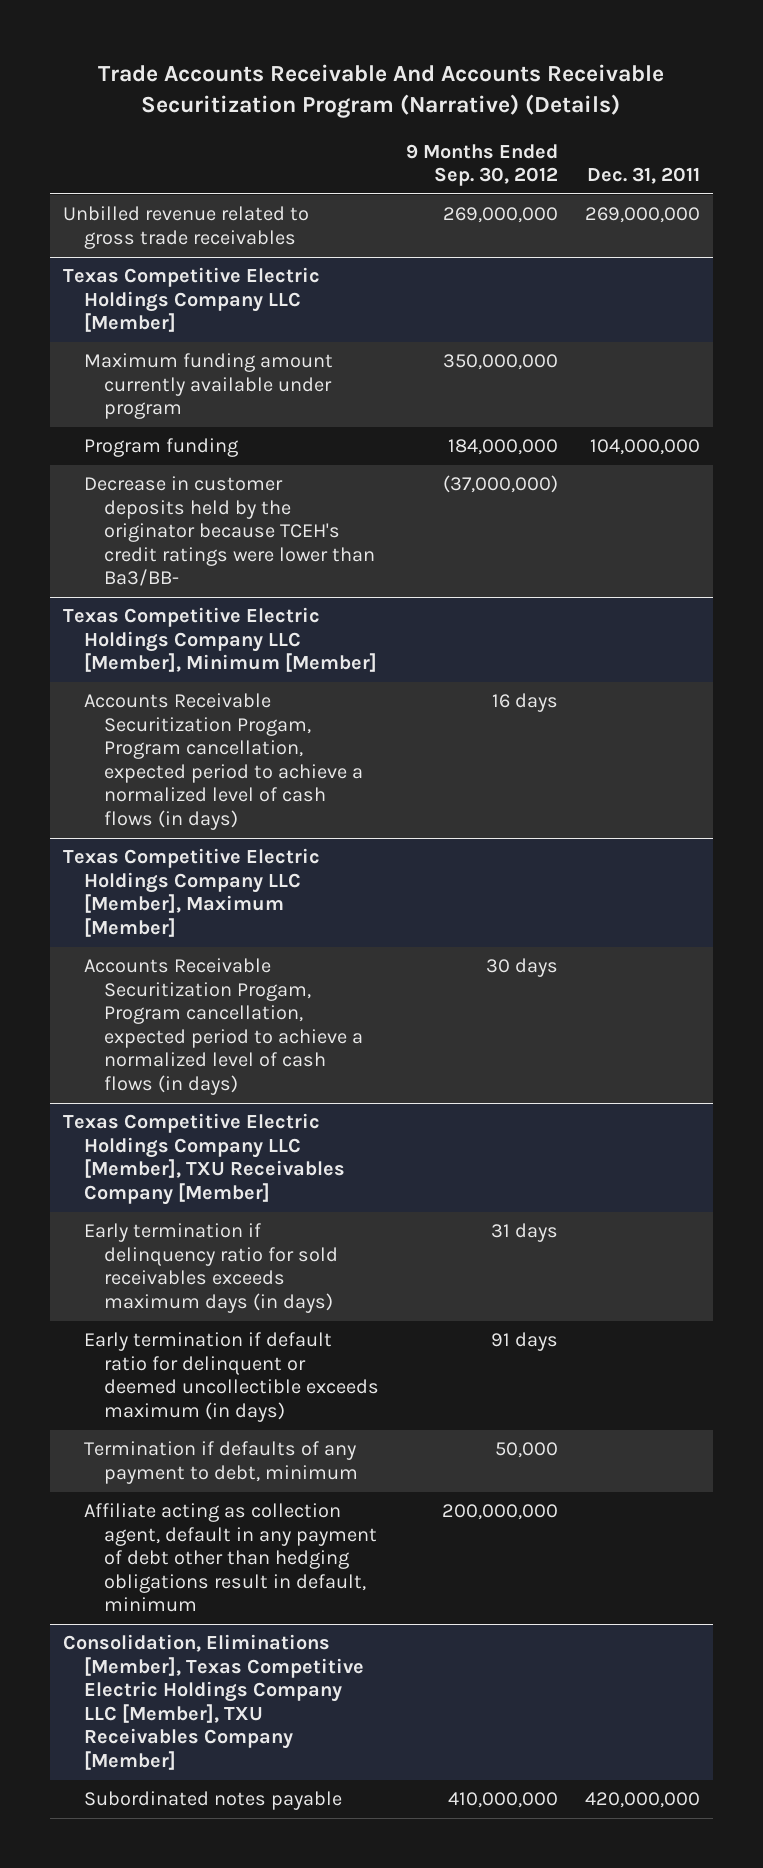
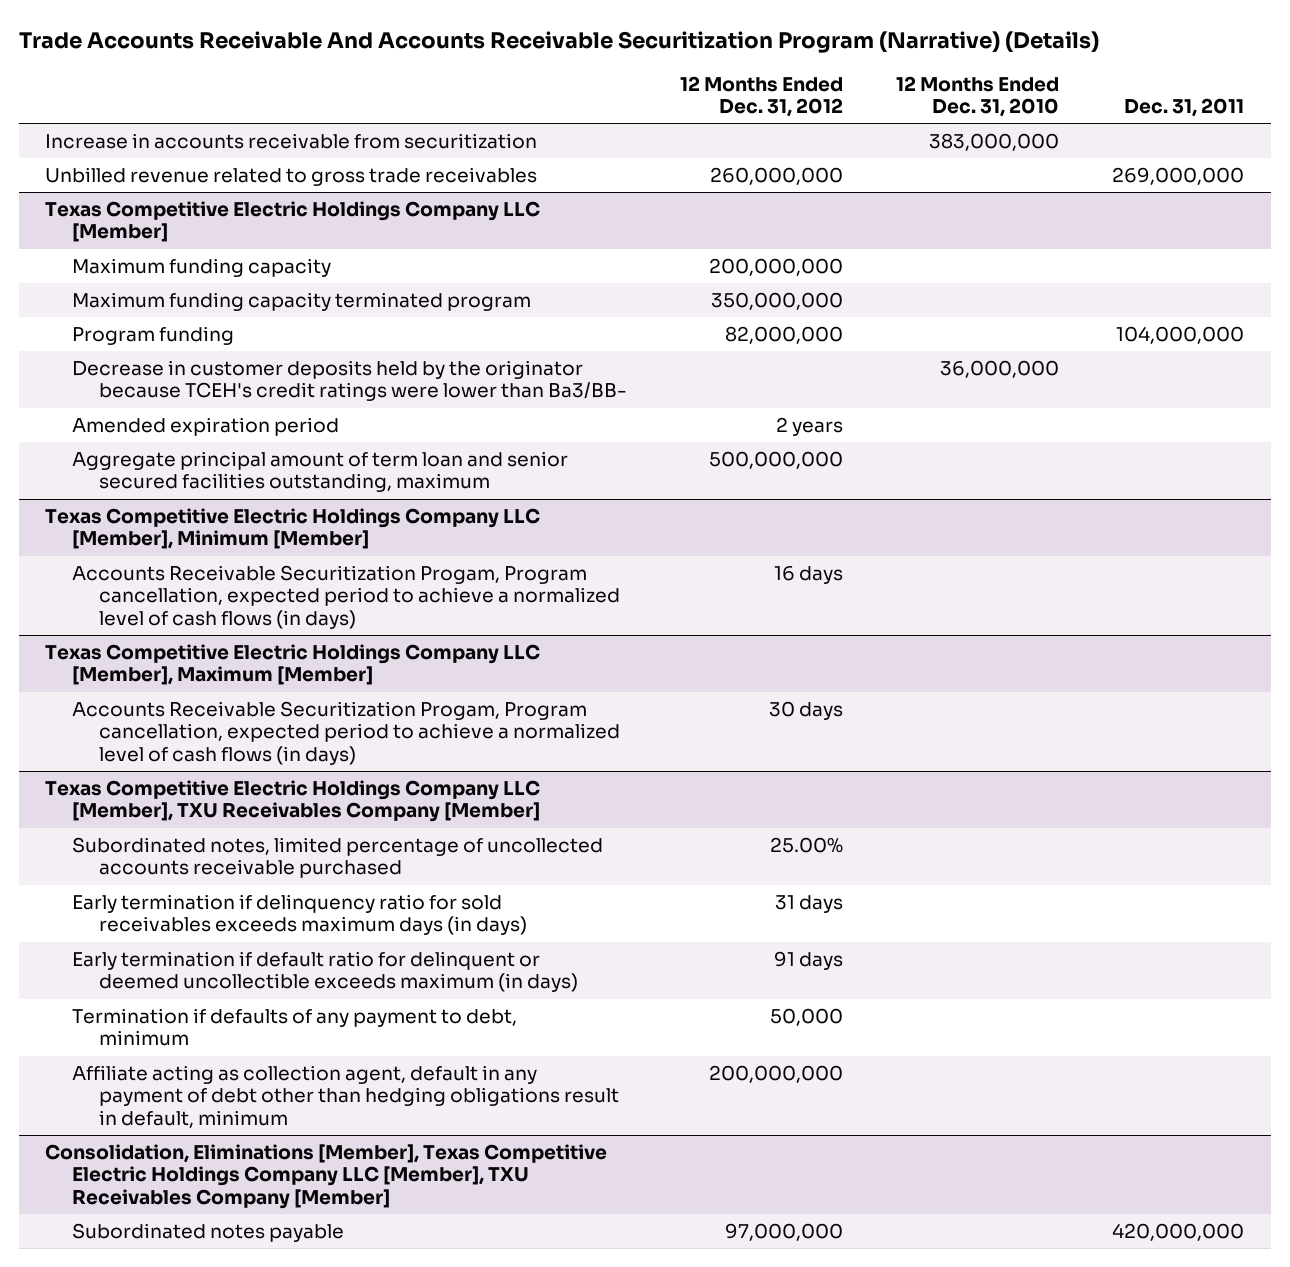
[405,143,558,187] 9 Months Ended Sep. 30, 2012 -> none
none -> [680,75,844,118] 12 Months Ended Dec. 31, 2012
none -> [896,75,1060,118] 12 Months Ended Dec. 31, 2010
none -> [45,132,538,149] Increase in accounts receivable from securitization
[83,353,333,420] Maximum funding amount currently available under program -> [72,257,332,277] Maximum funding capacity
none -> [72,291,532,311] Maximum funding capacity terminated program
none -> [72,416,340,436] Amended expiration period
none -> [72,450,569,493] Aggregate principal amount of term loan and senior secured facilities outstanding, maximum
none -> [72,836,604,879] Subordinated notes, limited percentage of uncollected accounts receivable purchased

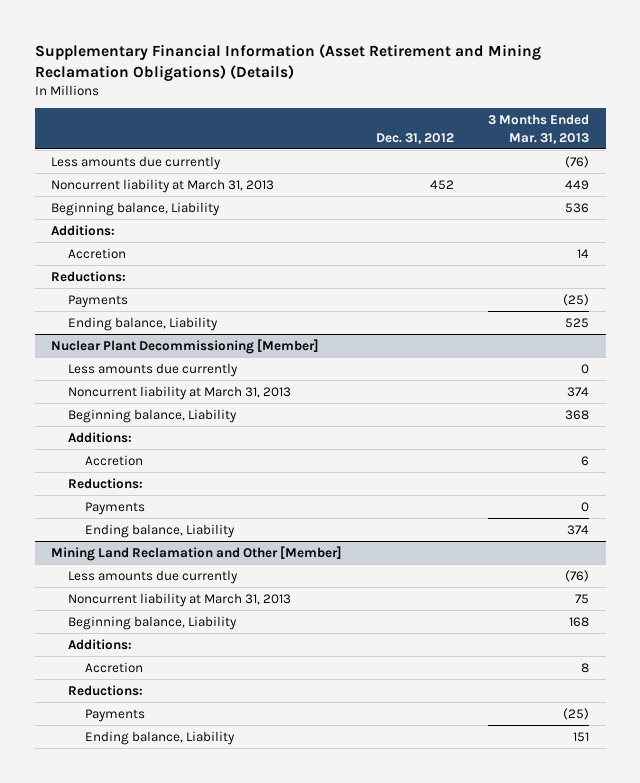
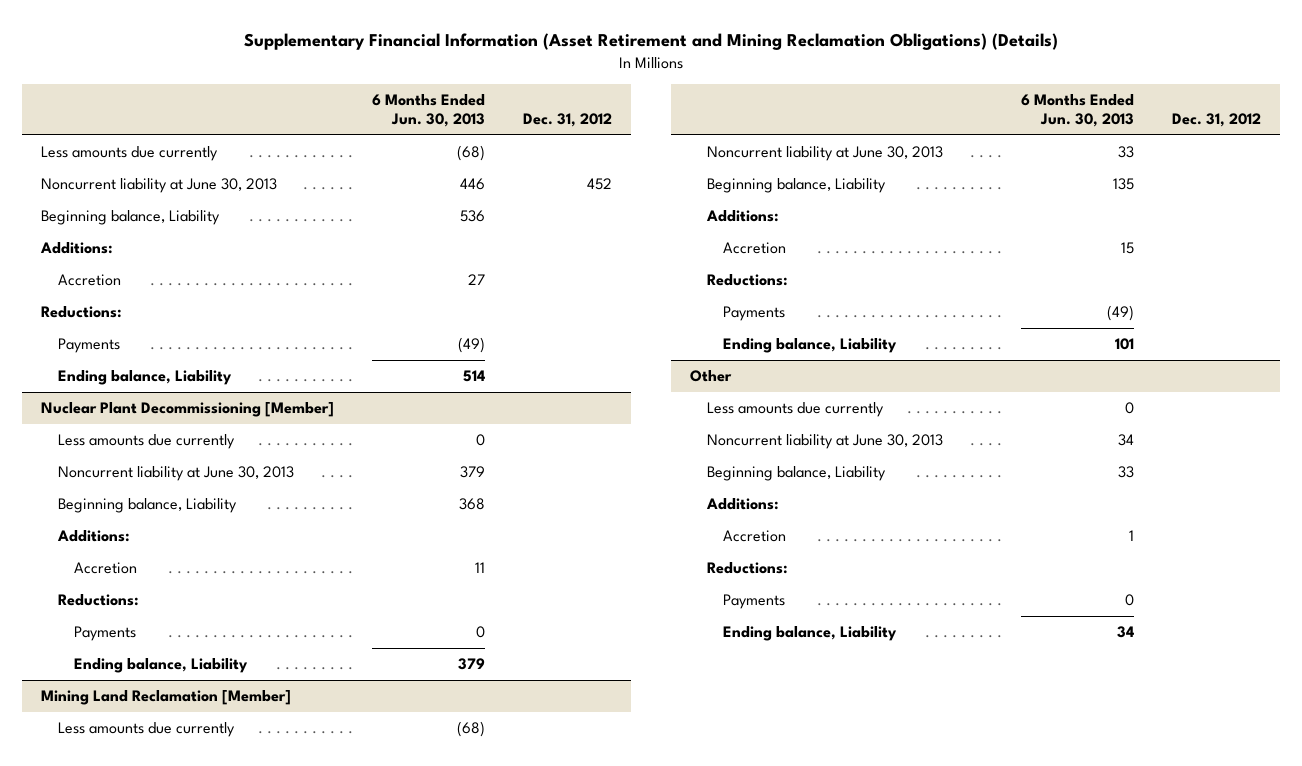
[487,114,589,144] 3 Months Ended Mar. 31, 2013 -> none
none -> [371,93,485,127] 6 Months Ended Jun. 30, 2013
[51,178,275,193] Noncurrent liability at March 31, 2013 -> [40,178,277,194] Noncurrent liability at June 30, 2013
[68,385,292,400] Noncurrent liability at March 31, 2013 -> [57,466,294,482] Noncurrent liability at June 30, 2013
[51,545,343,561] Mining Land Reclamation and Other [Member] -> [40,690,291,706] Mining Land Reclamation [Member]
[68,592,292,607] Noncurrent liability at March 31, 2013 -> [706,146,943,162] Noncurrent liability at June 30, 2013
none -> [689,370,732,383] Other
none -> [706,402,884,418] Less amounts due currently
none -> [706,434,943,450] Noncurrent liability at June 30, 2013
none -> [706,466,886,482] Beginning balance, Liability
none -> [705,498,779,511] Additions:
none -> [723,530,787,543] Accretion
none -> [706,562,788,575] Reductions:
none -> [723,594,786,610] Payments
none -> [723,626,898,642] Ending balance, Liability

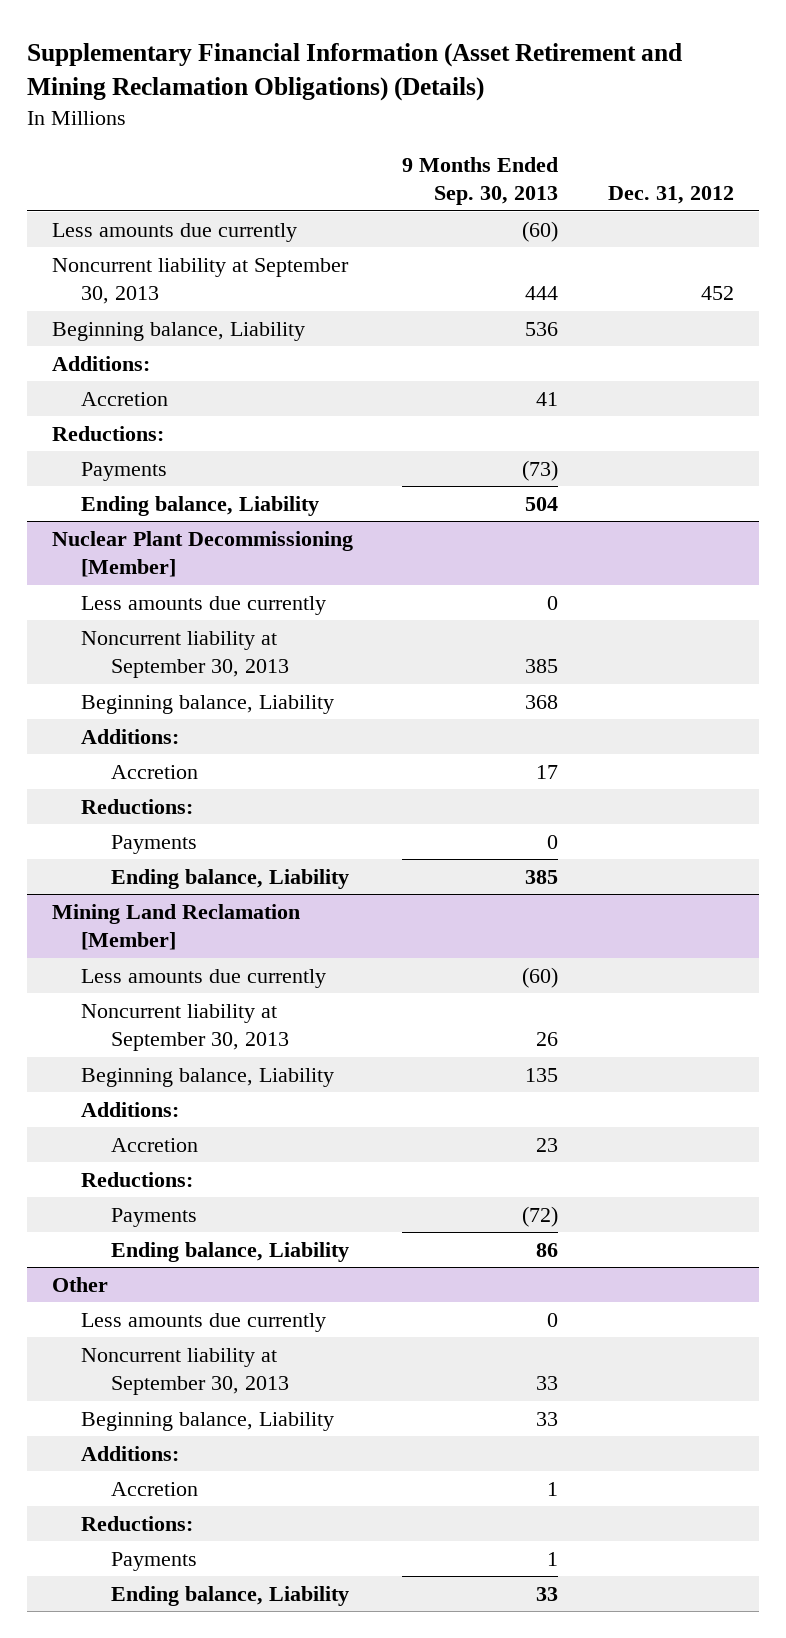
[371,93,485,127] 6 Months Ended Jun. 30, 2013 -> none
none -> [402,156,559,206] 9 Months Ended Sep. 30, 2013
[40,178,277,194] Noncurrent liability at June 30, 2013 -> [51,257,349,305] Noncurrent liability at September 30, 2013
[57,466,294,482] Noncurrent liability at June 30, 2013 -> [81,630,290,679] Noncurrent liability at September 30, 2013
[706,146,943,162] Noncurrent liability at June 30, 2013 -> [81,1003,290,1052] Noncurrent liability at September 30, 2013
[706,434,943,450] Noncurrent liability at June 30, 2013 -> [81,1347,290,1396] Noncurrent liability at September 30, 2013

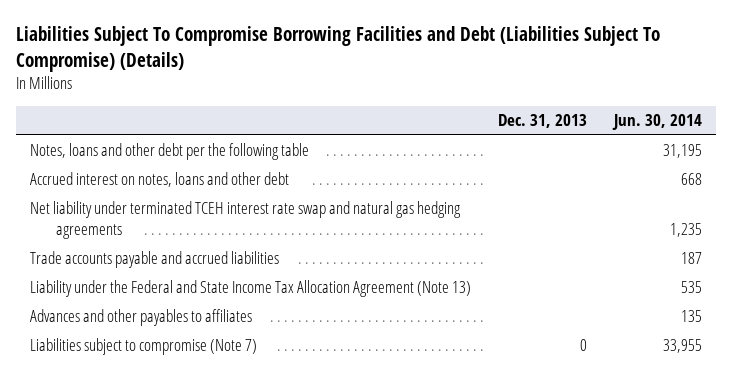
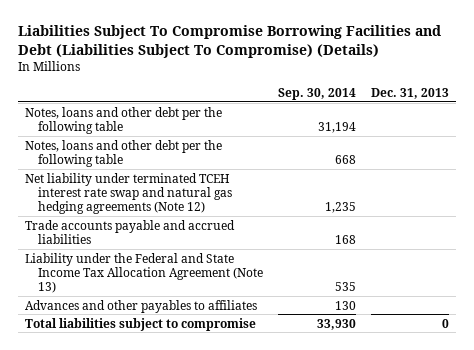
[612,114,703,131] Jun. 30, 2014 -> none
none -> [277,87,356,100] Sep. 30, 2014
[29,172,289,188] Accrued interest on notes, loans and other debt -> [25,139,223,167] Notes, loans and other debt per the following table
[29,201,461,239] Net liability under terminated TCEH interest rate swap and natural gas hedging agreements -> [25,172,232,215] Net liability under terminated TCEH interest rate swap and natural gas hedging agreements (Note 12)
[29,338,257,356] Liabilities subject to compromise (Note 7) -> [25,317,257,331] Total liabilities subject to compromise

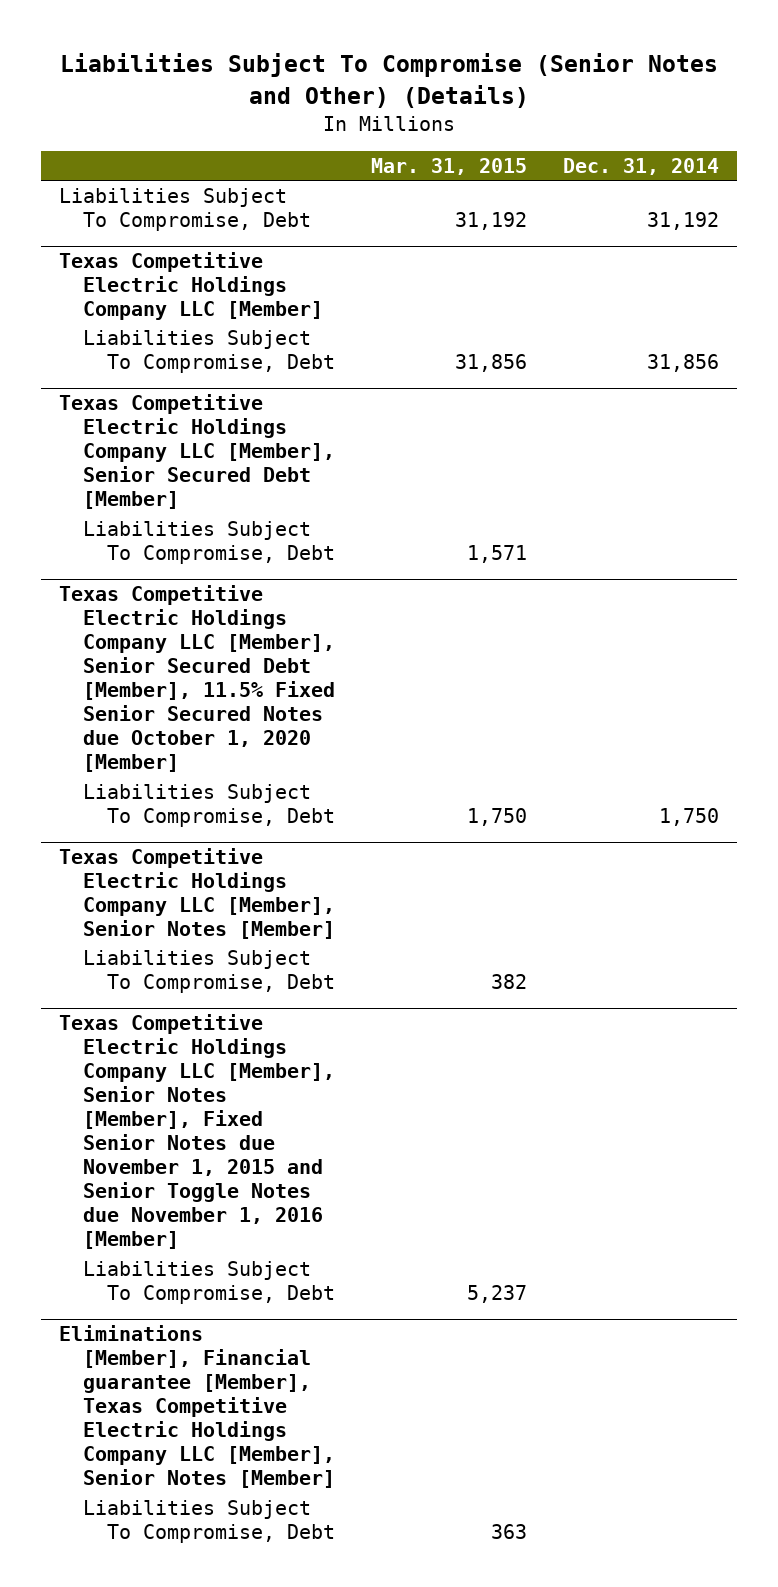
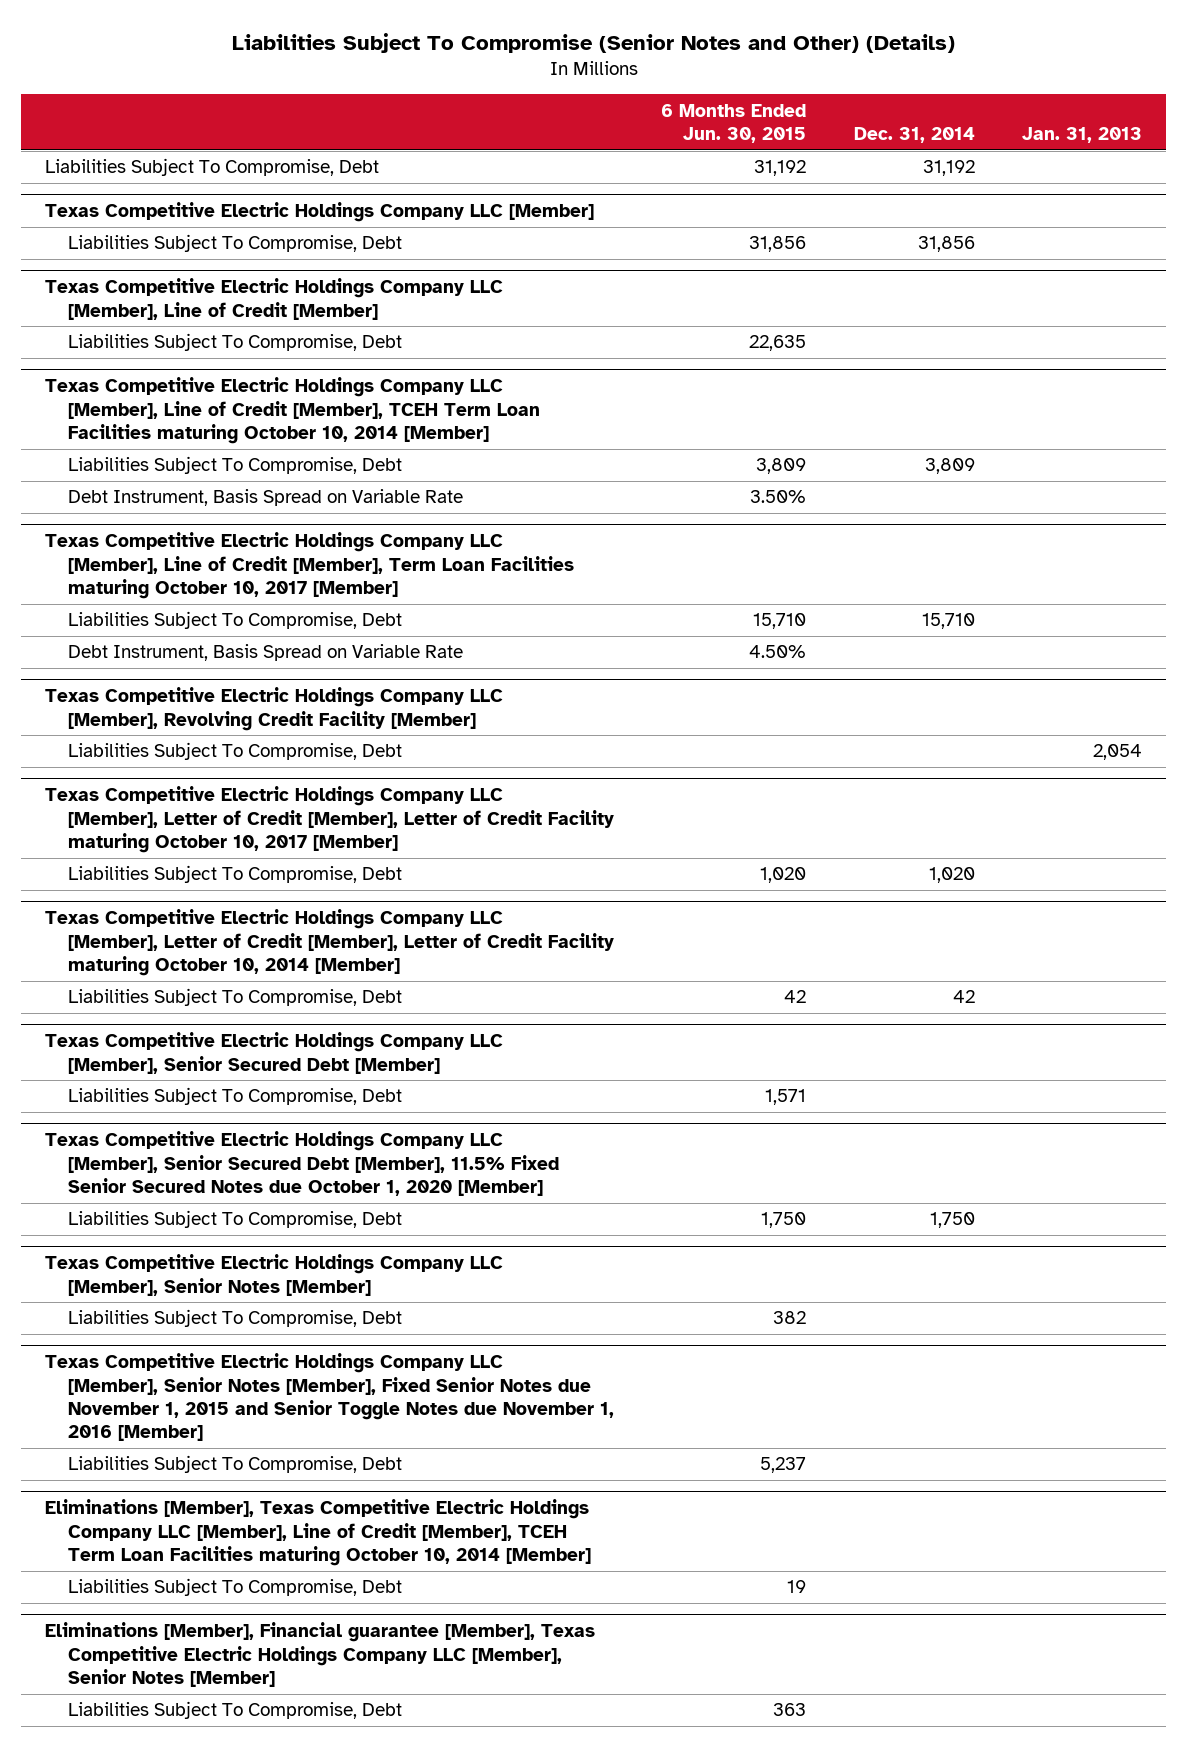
[371,157,528,175] Mar. 31, 2015 -> none
none -> [661,103,807,143] 6 Months Ended Jun. 30, 2015
none -> [1022,126,1143,143] Jan. 31, 2013
none -> [44,278,503,320] Texas Competitive Electric Holdings Company LLC [Member], Line of Credit [Member]
none -> [67,333,402,352] Liabilities Subject To Compromise, Debt
none -> [44,377,540,444] Texas Competitive Electric Holdings Company LLC [Member], Line of Credit [Member], TCEH Term Loan Facilities maturing October 10, 2014 [Member]
none -> [67,456,402,475] Liabilities Subject To Compromise, Debt
none -> [67,489,463,507] Debt Instrument, Basis Spread on Variable Rate
none -> [44,532,574,599] Texas Competitive Electric Holdings Company LLC [Member], Line of Credit [Member], Term Loan Facilities maturing October 10, 2017 [Member]
none -> [67,611,402,630] Liabilities Subject To Compromise, Debt
none -> [67,644,463,662] Debt Instrument, Basis Spread on Variable Rate
none -> [44,687,503,731] Texas Competitive Electric Holdings Company LLC [Member], Revolving Credit Facility [Member]
none -> [67,742,402,761] Liabilities Subject To Compromise, Debt
none -> [44,786,614,853] Texas Competitive Electric Holdings Company LLC [Member], Letter of Credit [Member], Letter of Credit Facility maturing October 10, 2017 [Member]
none -> [67,865,402,884] Liabilities Subject To Compromise, Debt
none -> [44,909,614,976] Texas Competitive Electric Holdings Company LLC [Member], Letter of Credit [Member], Letter of Credit Facility maturing October 10, 2014 [Member]
none -> [67,988,402,1007] Liabilities Subject To Compromise, Debt
none -> [44,1499,591,1566] Eliminations [Member], Texas Competitive Electric Holdings Company LLC [Member], Line of Credit [Member], TCEH Term Loan Facilities maturing October 10, 2014 [Member]
none -> [67,1578,402,1597] Liabilities Subject To Compromise, Debt

